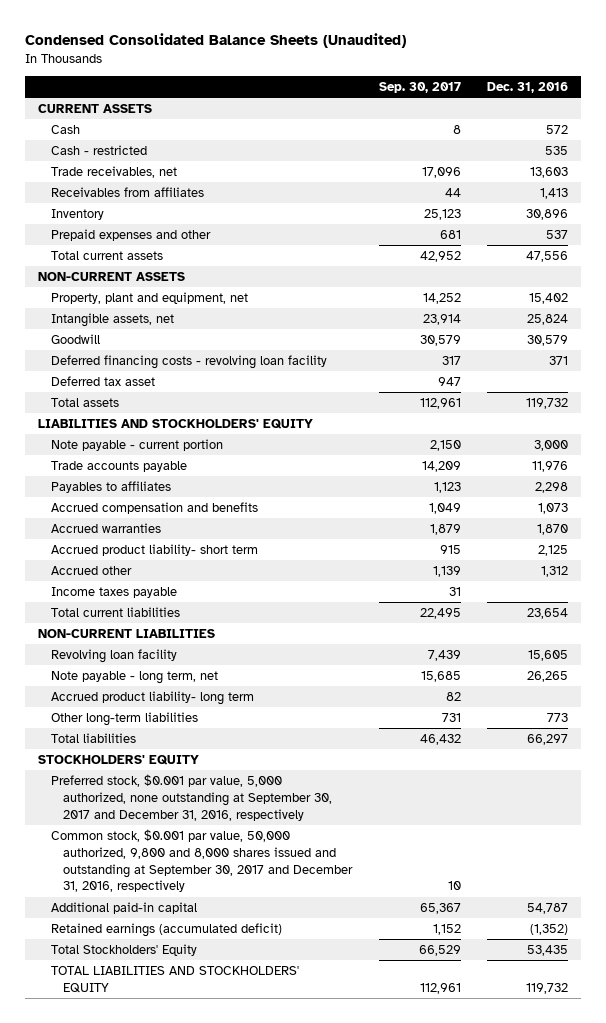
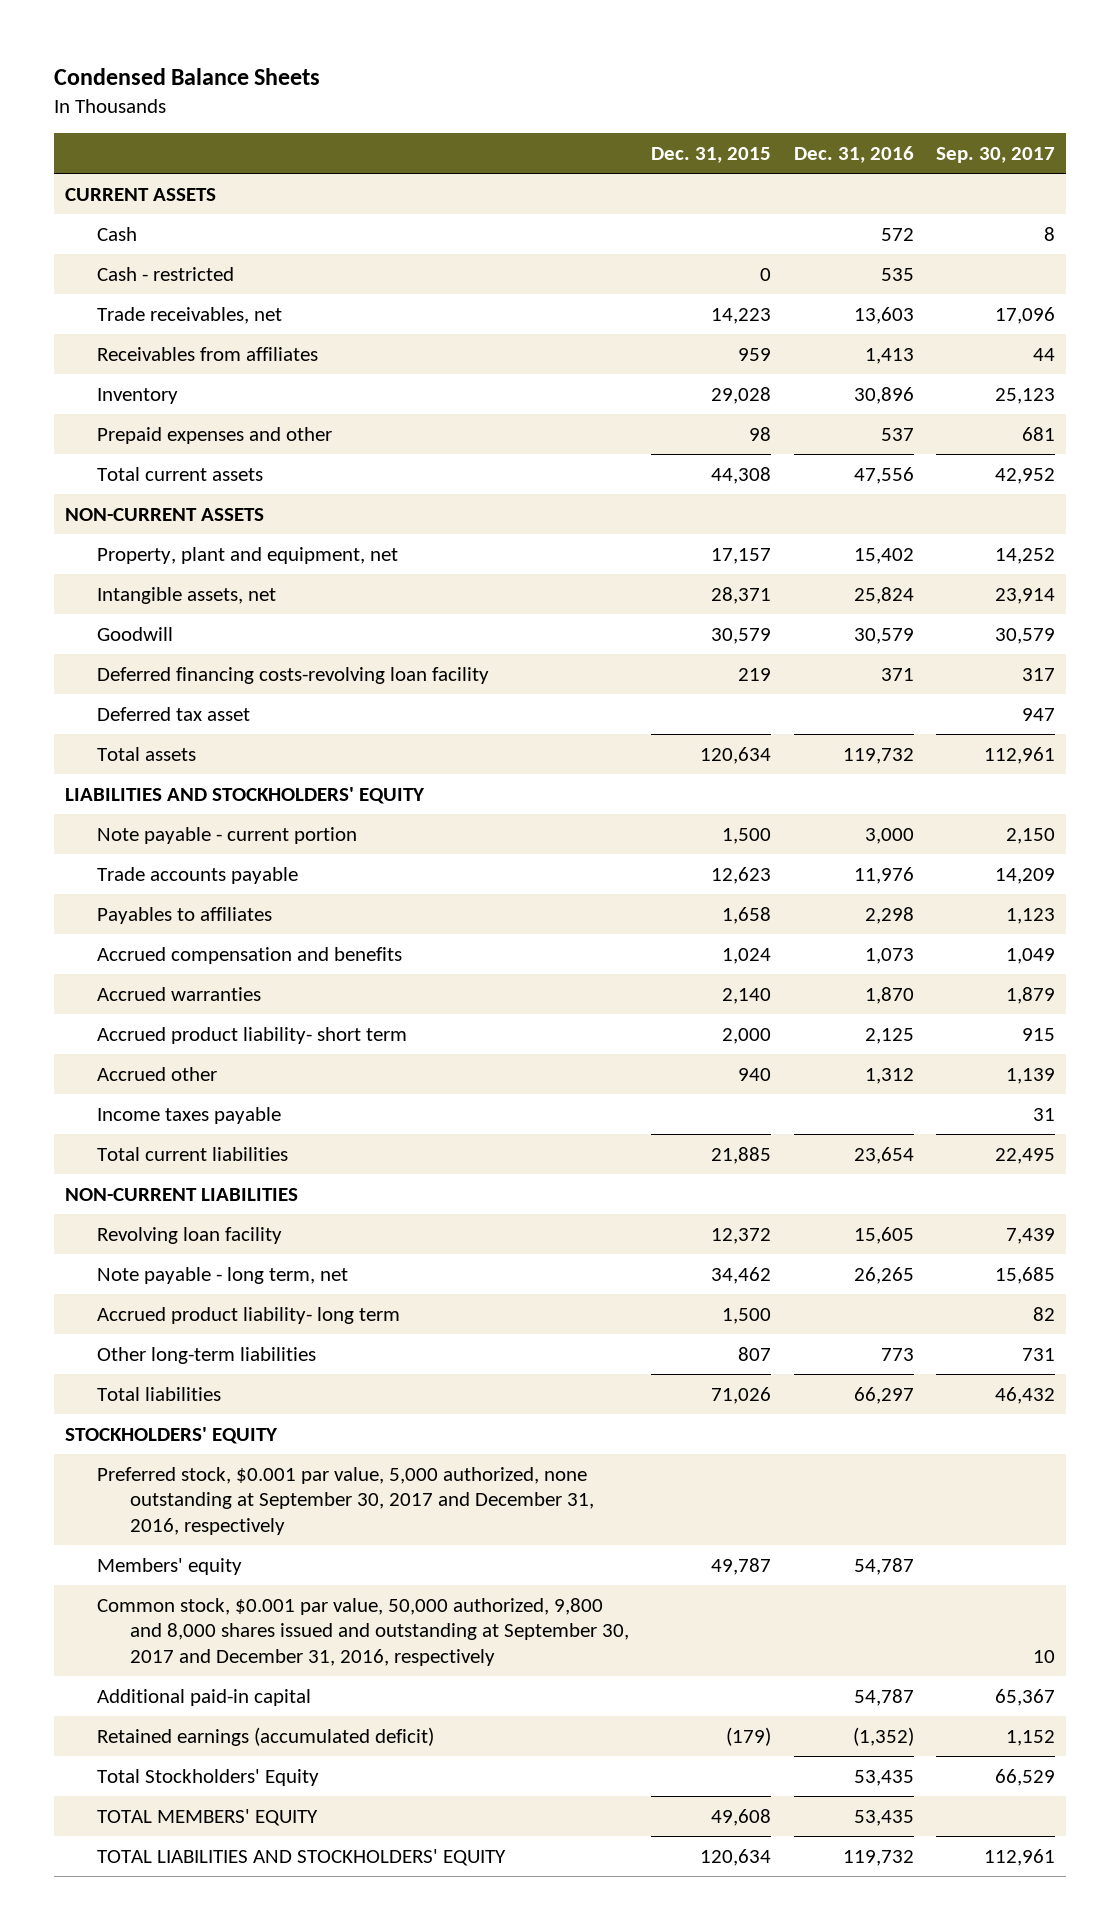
[25,33,407,49] Condensed Consolidated Balance Sheets (Unaudited) -> [53,68,320,86] Condensed Balance Sheets
none -> [651,146,772,163] Dec. 31, 2015
[50,355,327,370] Deferred financing costs - revolving loan facility -> [97,666,490,684] Deferred financing costs-revolving loan facility
none -> [97,1557,243,1575] Members' equity
none -> [97,1808,319,1826] TOTAL MEMBERS' EQUITY

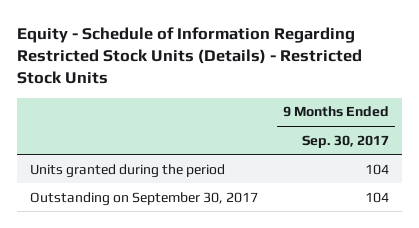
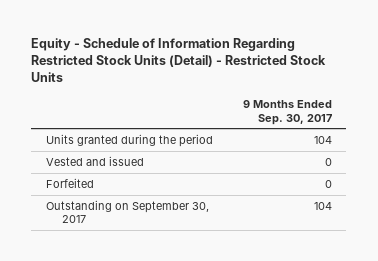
[17,27,363,85] Equity - Schedule of Information Regarding Restricted Stock Units (Details) - Restricted Stock Units -> [31,38,327,83] Equity - Schedule of Information Regarding Restricted Stock Units (Detail) - Restricted Stock Units
none -> [46,155,145,166] Vested and issued
none -> [46,177,95,188] Forfeited

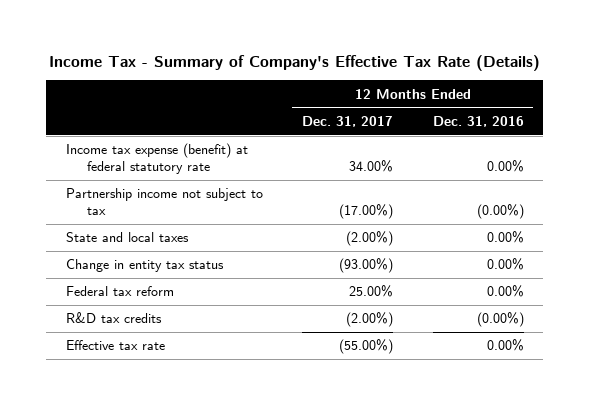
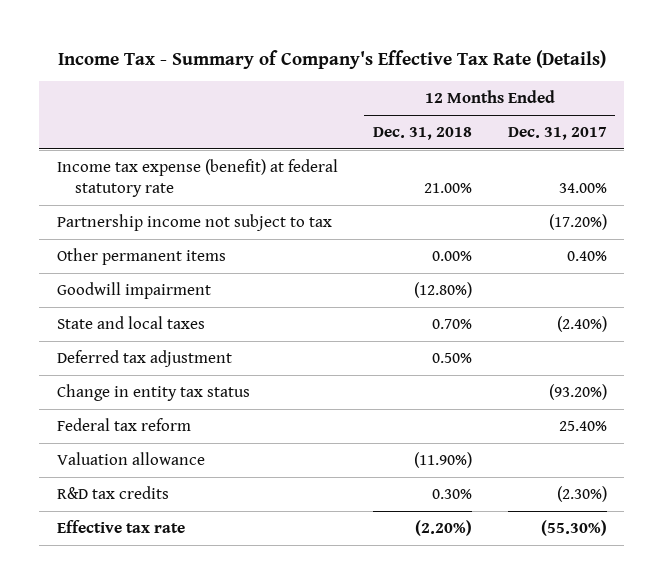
[432,115,524,127] Dec. 31, 2016 -> none
none -> [373,127,473,141] Dec. 31, 2018
[339,203,394,219] (17.00%) -> [548,214,607,231] (17.20%)
none -> [56,248,226,266] Other permanent items
none -> [56,282,211,300] Goodwill impairment
[346,231,394,247] (2.00%) -> [556,316,607,333] (2.40%)
none -> [56,350,232,368] Deferred tax adjustment
[339,258,394,274] (93.00%) -> [548,384,607,401] (93.20%)
[349,285,394,298] 25.00% -> [558,421,607,432] 25.40%
none -> [56,452,205,466] Valuation allowance
[346,312,394,328] (2.00%) -> [556,486,607,503] (2.30%)
[339,339,394,355] (55.00%) -> [540,520,607,537] (55.30%)

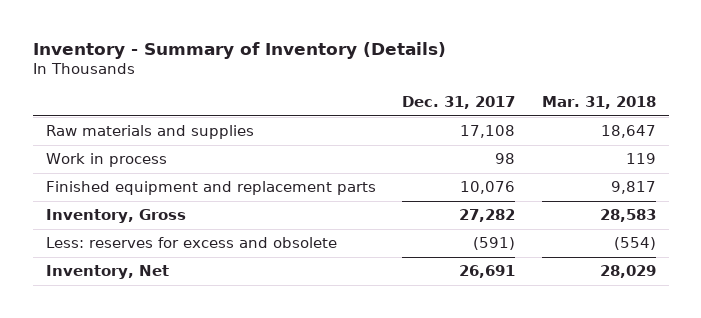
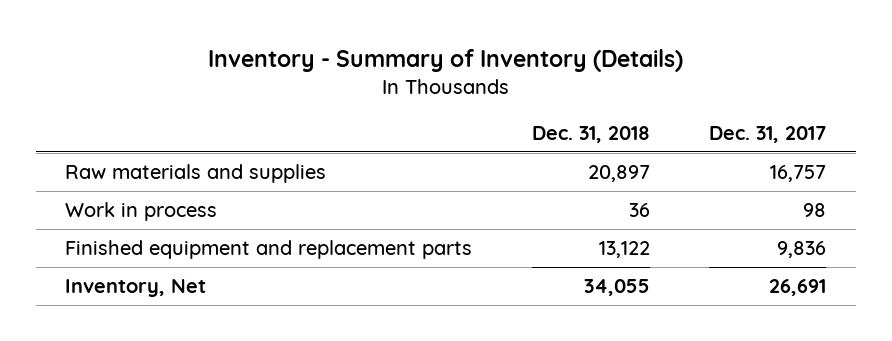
[541,96,656,110] Mar. 31, 2018 -> none
none -> [531,125,650,143] Dec. 31, 2018
[460,125,516,139] 17,108 -> [770,164,827,182] 16,757
[45,209,186,224] Inventory, Gross -> none
[45,237,337,249] Less: reserves for excess and obsolete -> none
[460,181,516,195] 10,076 -> [777,240,827,258] 9,836

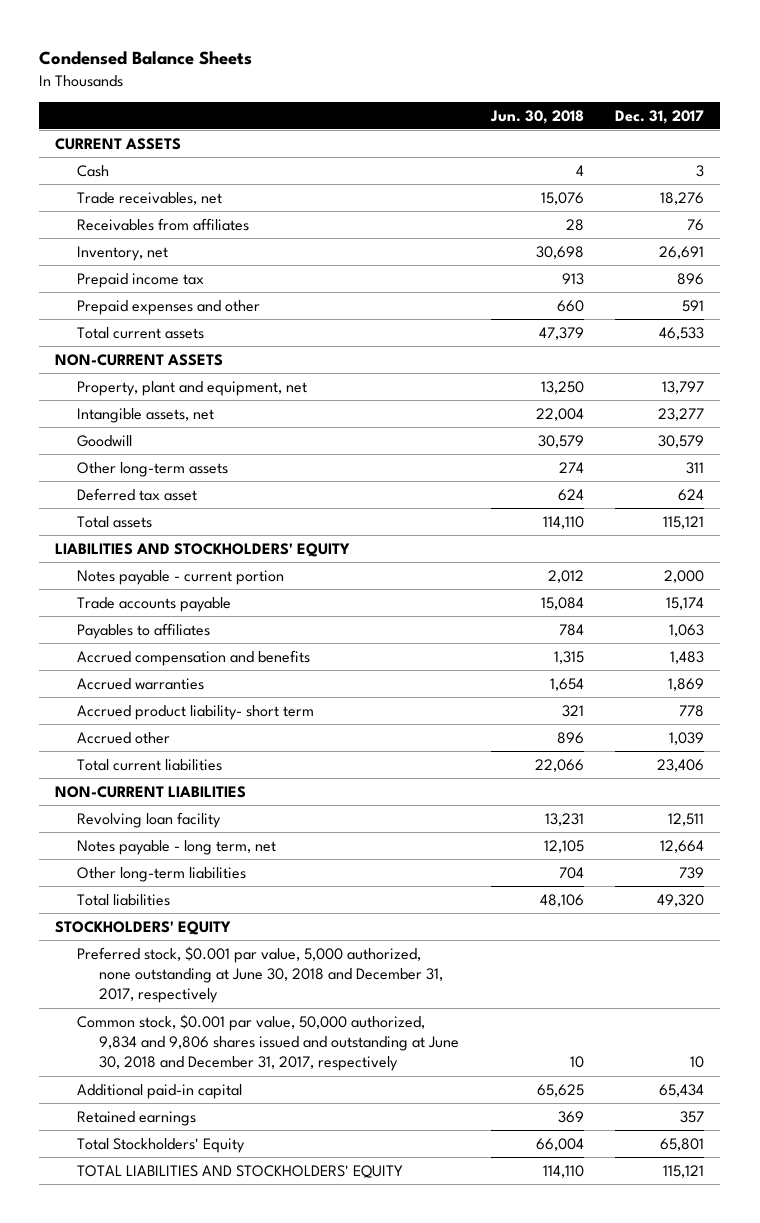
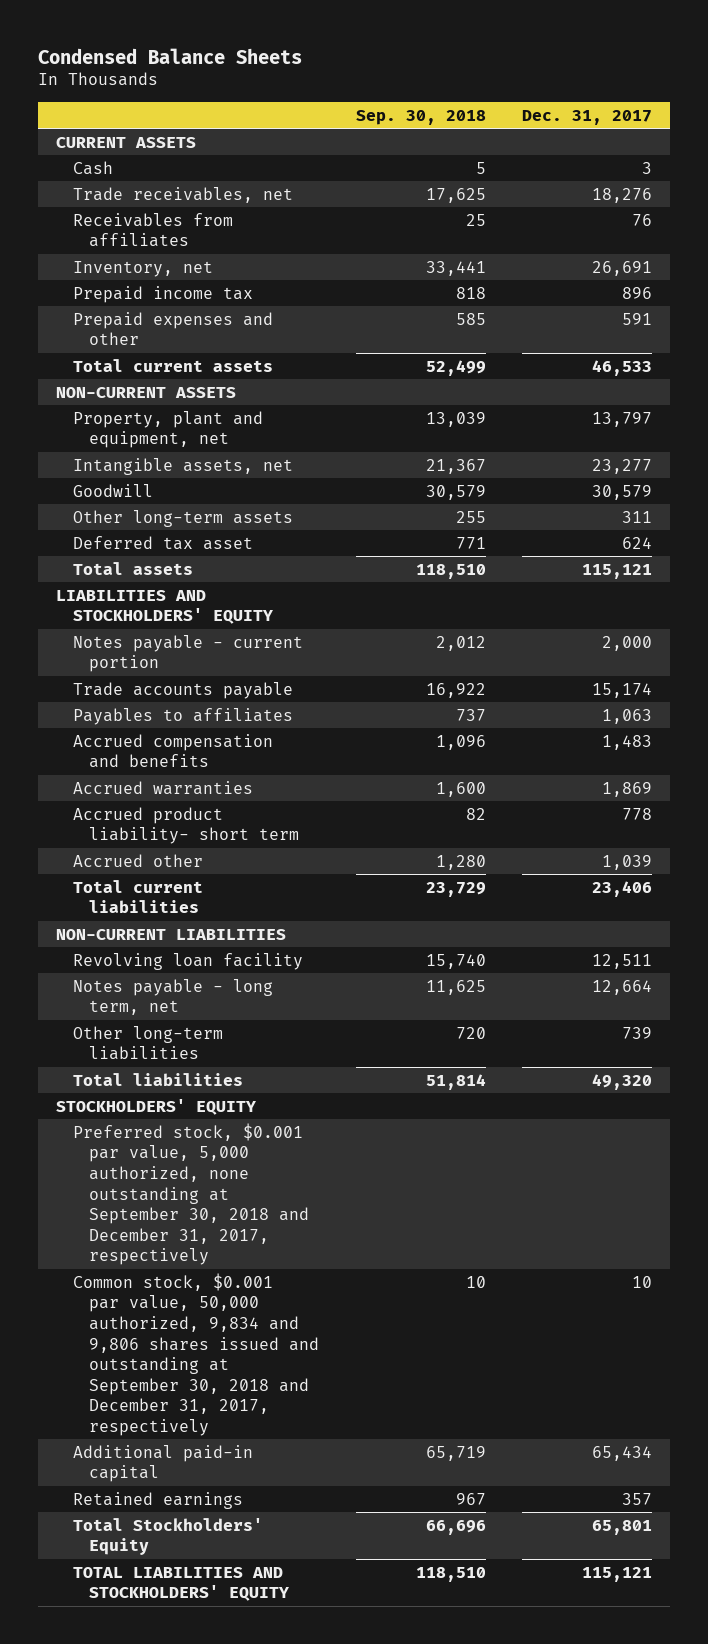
[489,109,584,124] Jun. 30, 2018 -> none
none -> [355,109,486,125] Sep. 30, 2018
[77,945,444,1004] Preferred stock, $0.001 par value, 5,000 authorized, none outstanding at June 30, 2018 and December 31, 2017, respectively -> [72,1122,310,1266] Preferred stock, $0.001 par value, 5,000 authorized, none outstanding at September 30, 2018 and December 31, 2017, respectively
[77,1013,460,1072] Common stock, $0.001 par value, 50,000 authorized, 9,834 and 9,806 shares issued and outstanding at June 30, 2018 and December 31, 2017, respectively -> [72,1272,320,1436] Common stock, $0.001 par value, 50,000 authorized, 9,834 and 9,806 shares issued and outstanding at September 30, 2018 and December 31, 2017, respectively

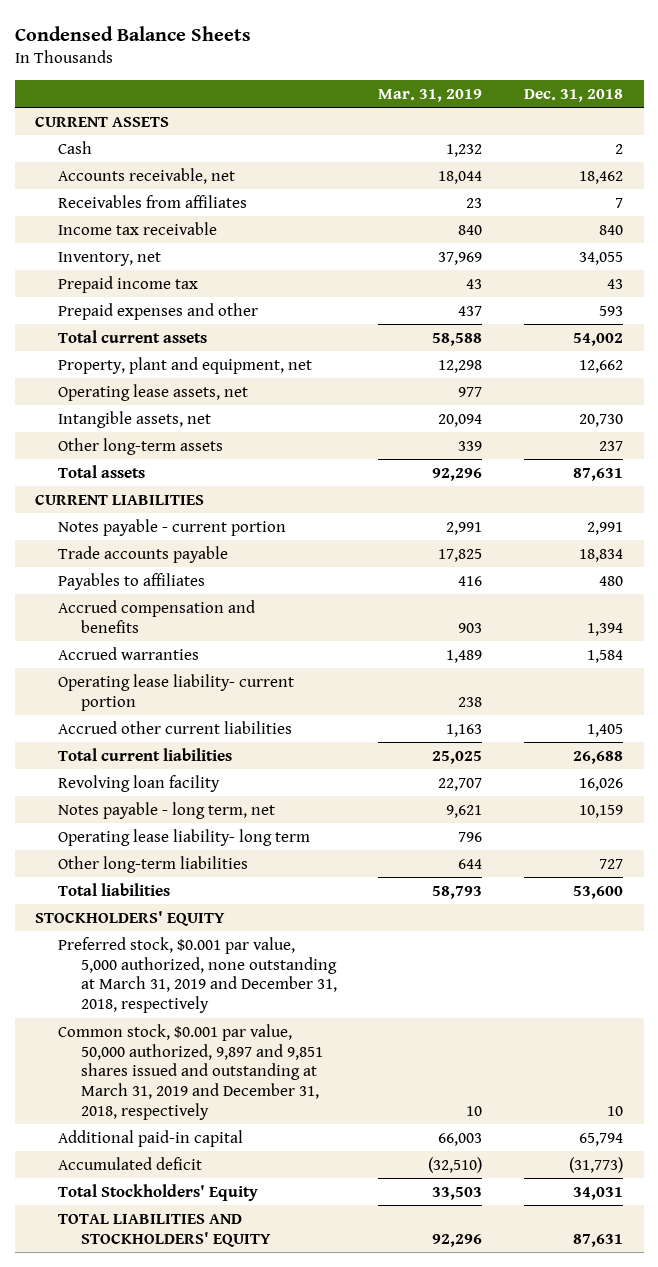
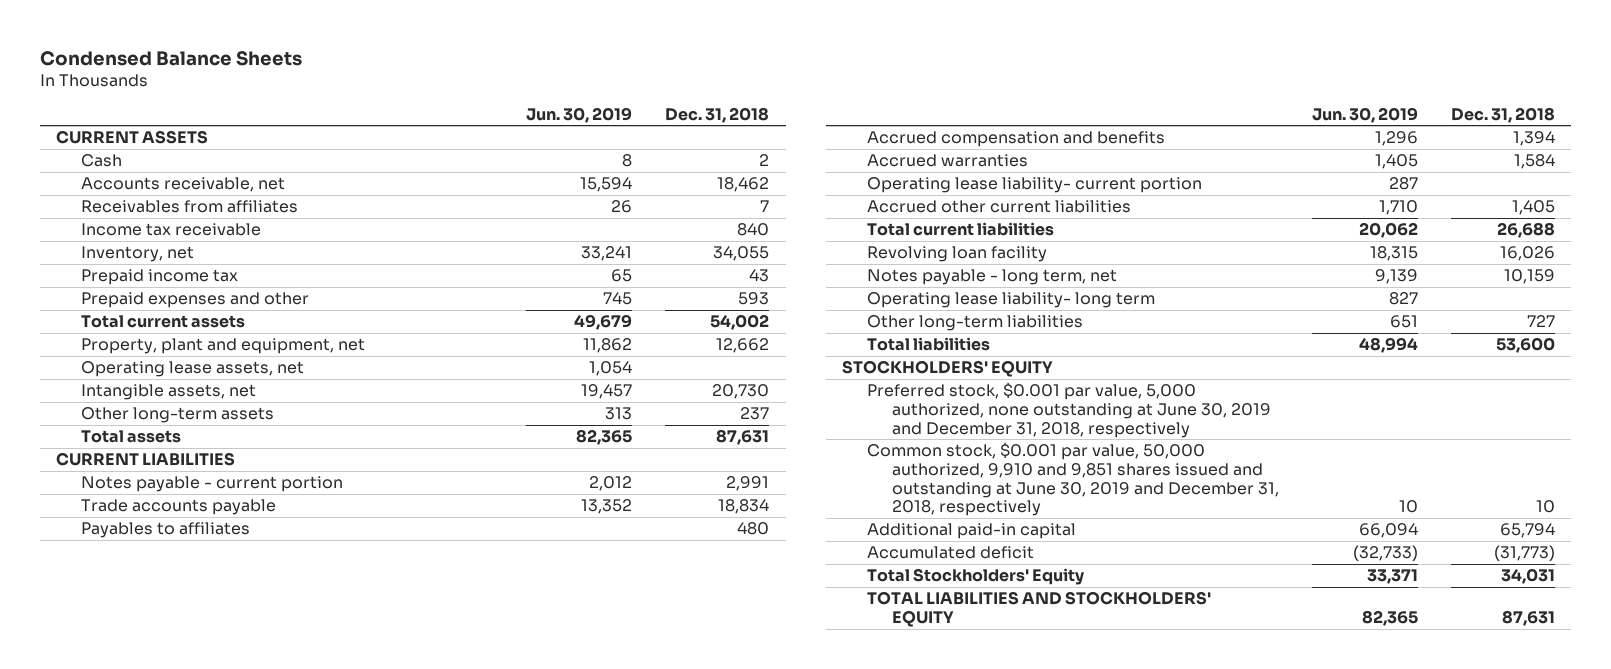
[378,88,483,102] Mar. 31, 2019 -> none
none -> [526,106,633,123] Jun. 30, 2019
[57,936,337,1014] Preferred stock, $0.001 par value, 5,000 authorized, none outstanding at March 31, 2019 and December 31, 2018, respectively -> [867,382,1272,438] Preferred stock, $0.001 par value, 5,000 authorized, none outstanding at June 30, 2019 and December 31, 2018, respectively
[57,1023,323,1121] Common stock, $0.001 par value, 50,000 authorized, 9,897 and 9,851 shares issued and outstanding at March 31, 2019 and December 31, 2018, respectively -> [867,442,1280,517] Common stock, $0.001 par value, 50,000 authorized, 9,910 and 9,851 shares issued and outstanding at June 30, 2019 and December 31, 2018, respectively

